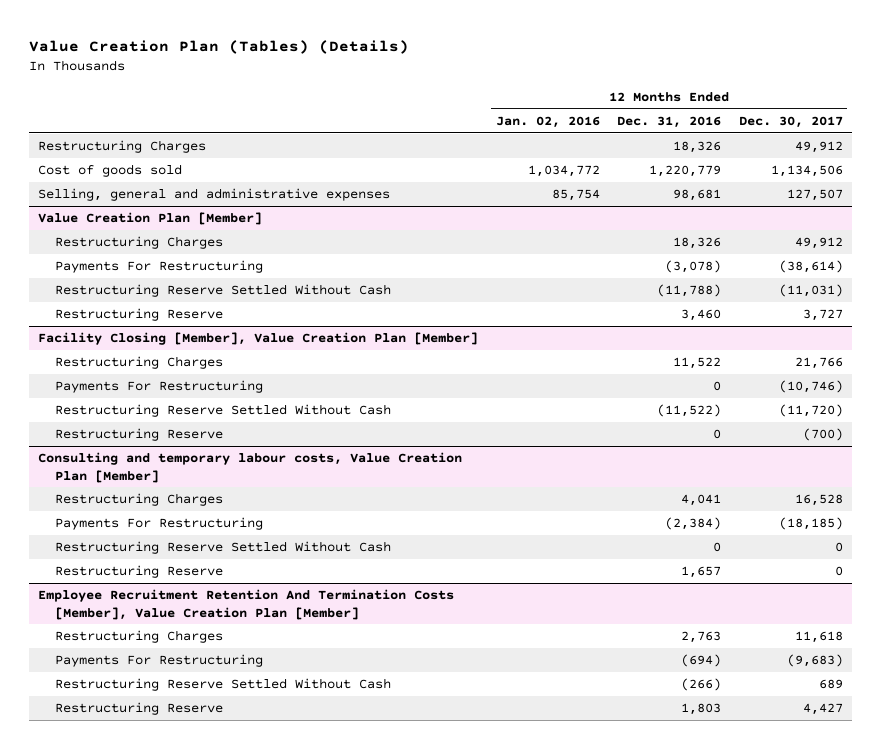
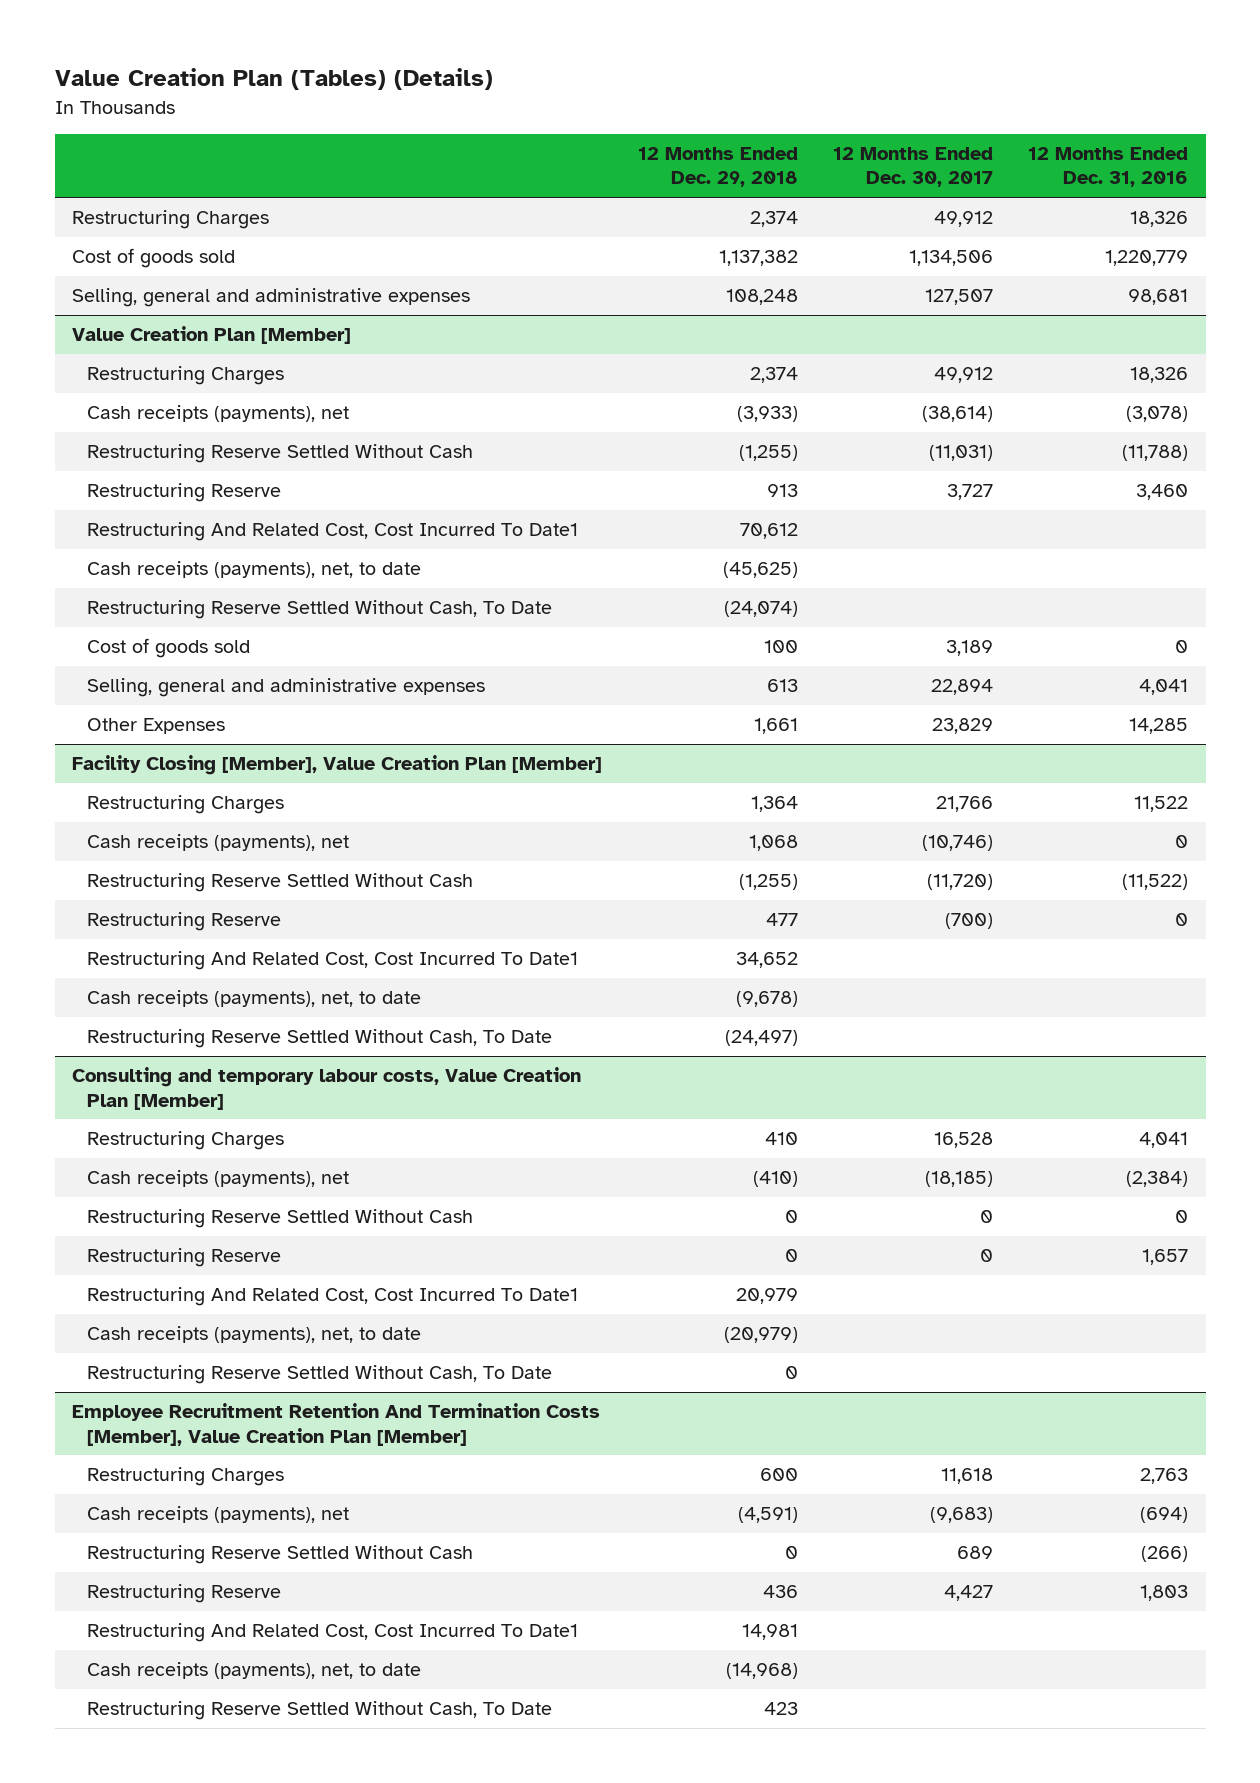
[495,115,600,128] Jan. 02, 2016 -> none
none -> [637,147,798,188] 12 Months Ended Dec. 29, 2018
[55,260,264,274] Payments For Restructuring -> [86,405,349,423] Cash receipts (payments), net
none -> [86,522,578,542] Restructuring And Related Cost, Cost Incurred To Date1
none -> [86,561,421,579] Cash receipts (payments), net, to date
none -> [86,600,552,620] Restructuring Reserve Settled Without Cash, To Date
none -> [86,638,250,659] Cost of goods sold
none -> [86,678,485,698] Selling, general and administrative expenses
none -> [86,718,225,735] Other Expenses
[55,380,264,394] Payments For Restructuring -> [86,834,349,852] Cash receipts (payments), net
none -> [86,951,578,971] Restructuring And Related Cost, Cost Incurred To Date1
none -> [86,990,421,1008] Cash receipts (payments), net, to date
none -> [86,1029,552,1049] Restructuring Reserve Settled Without Cash, To Date
[55,517,264,531] Payments For Restructuring -> [86,1170,349,1188] Cash receipts (payments), net
none -> [86,1287,578,1307] Restructuring And Related Cost, Cost Incurred To Date1
none -> [86,1326,421,1344] Cash receipts (payments), net, to date
none -> [86,1365,552,1385] Restructuring Reserve Settled Without Cash, To Date
[55,654,264,668] Payments For Restructuring -> [86,1506,349,1524] Cash receipts (payments), net
none -> [86,1623,578,1643] Restructuring And Related Cost, Cost Incurred To Date1
none -> [86,1662,421,1680] Cash receipts (payments), net, to date
none -> [86,1701,552,1721] Restructuring Reserve Settled Without Cash, To Date

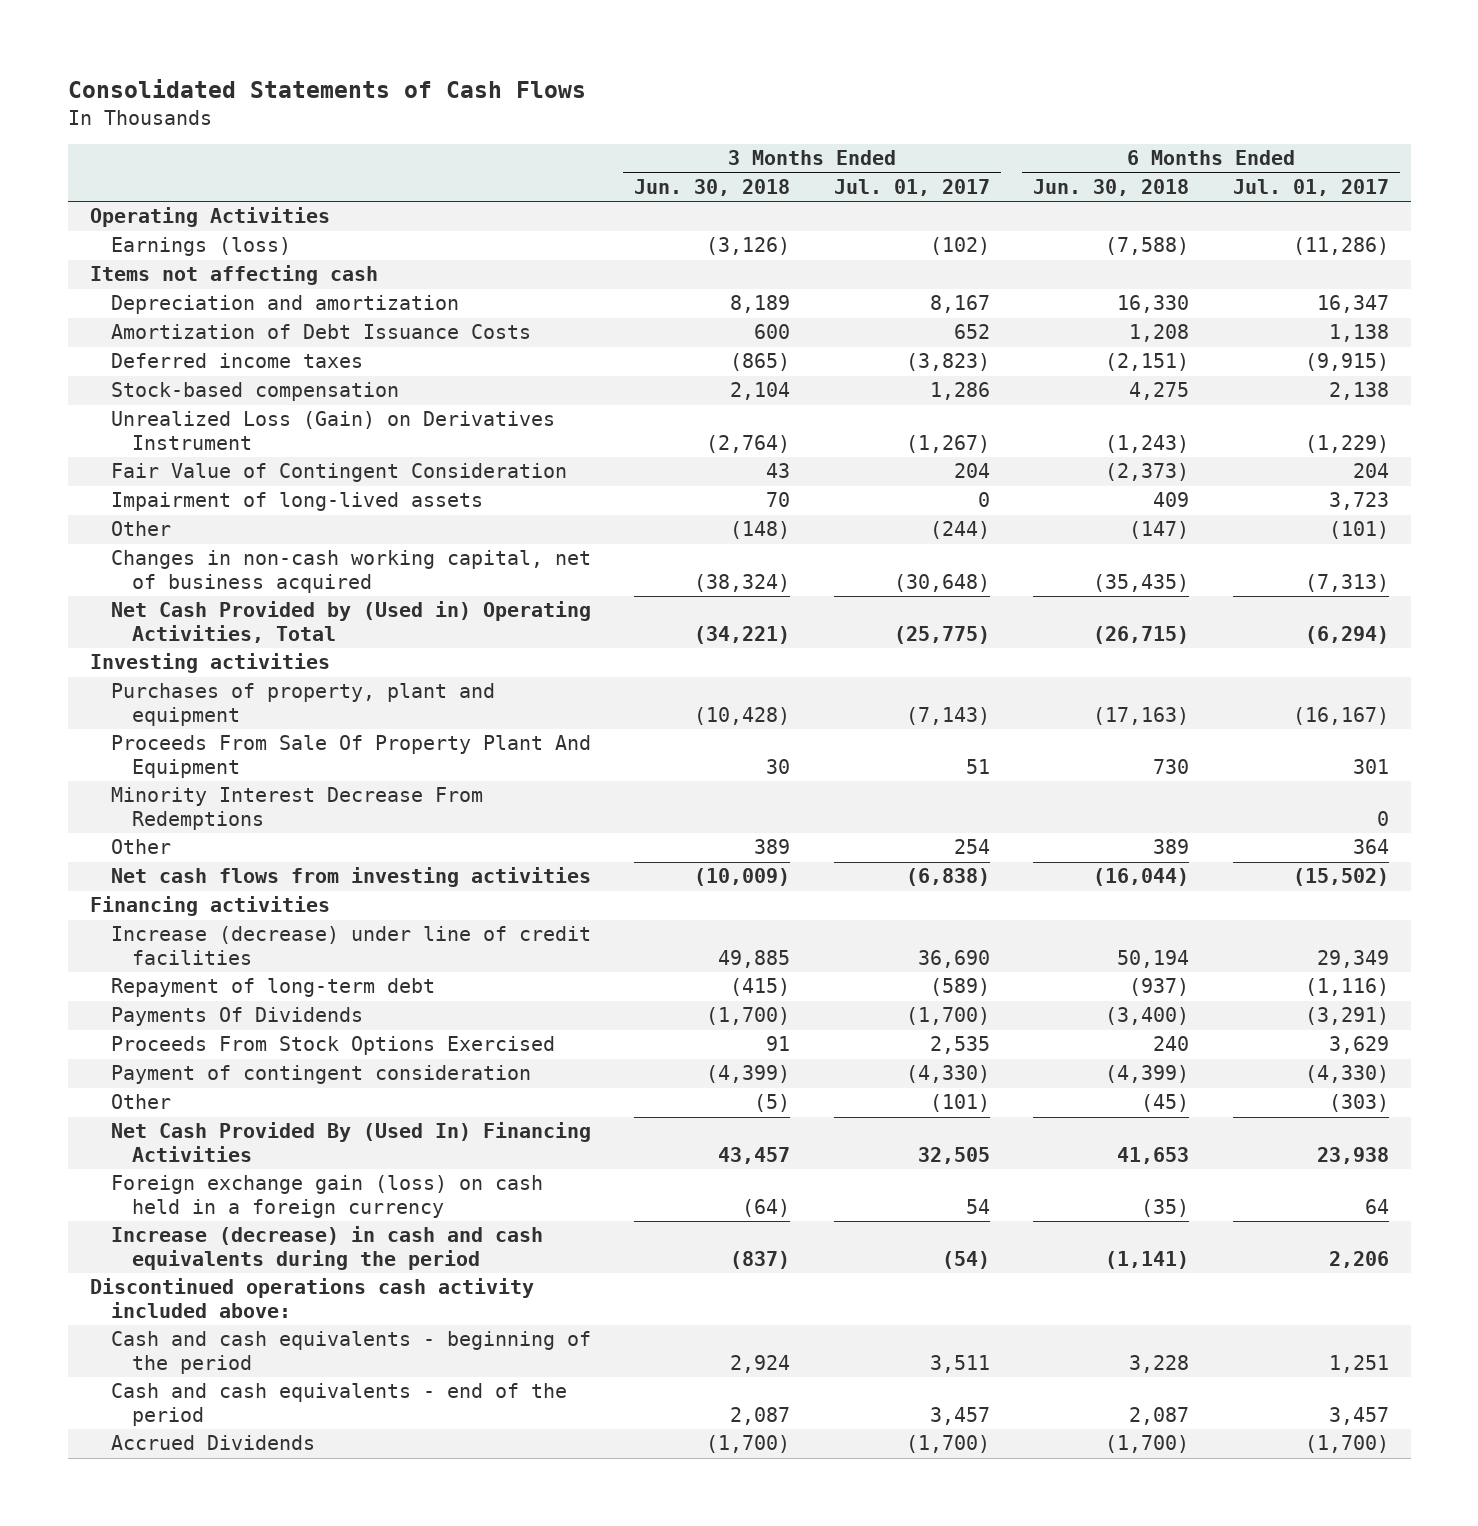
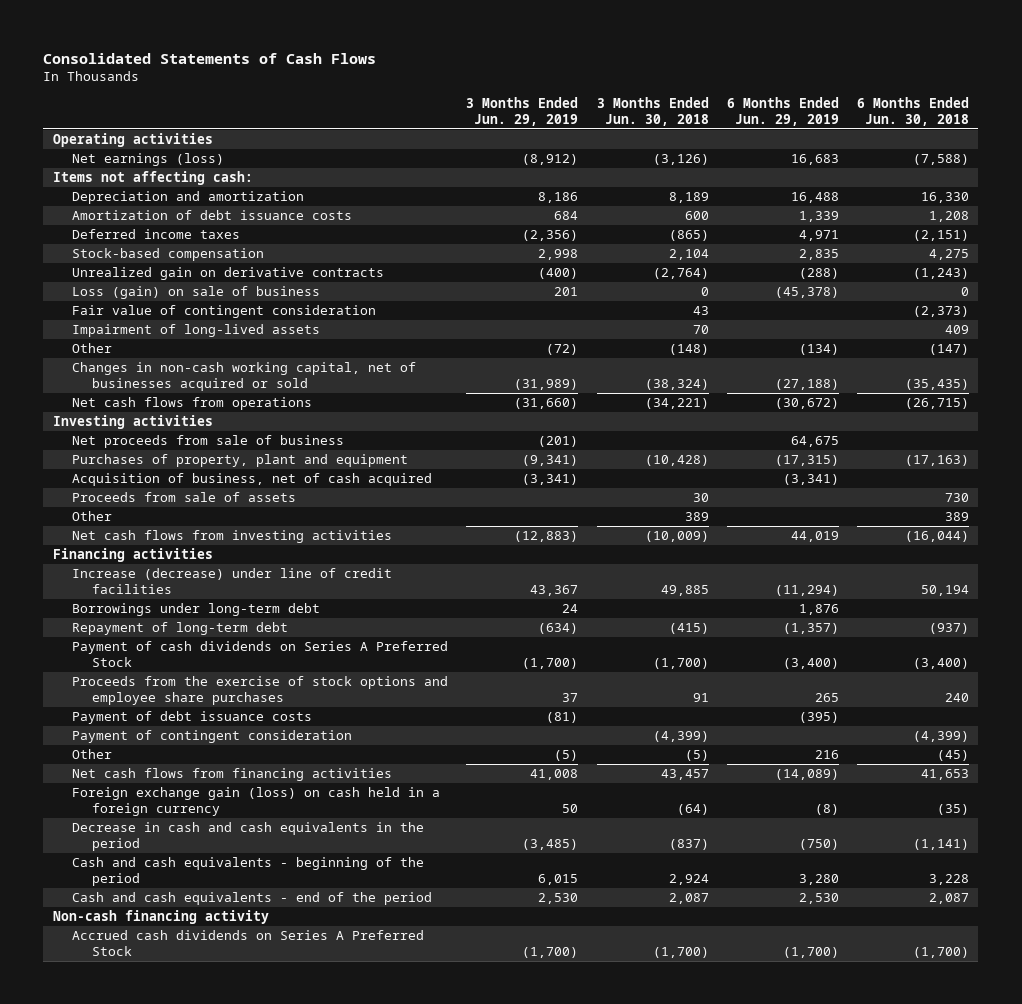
[833,178,990,196] Jul. 01, 2017 -> none
[1232,178,1389,196] Jul. 01, 2017 -> none
none -> [466,97,579,126] 3 Months Ended Jun. 29, 2019
none -> [726,97,839,126] 6 Months Ended Jun. 29, 2019
[89,207,330,228] Operating Activities -> [52,133,213,148] Operating activities
[110,237,291,257] Earnings (loss) -> [72,153,225,167] Net earnings (loss)
[89,265,378,286] Items not affecting cash -> [52,171,253,186] Items not affecting cash:
[110,324,531,340] Amortization of Debt Issuance Costs -> [72,210,353,221] Amortization of debt issuance costs
[110,411,555,450] Unrealized Loss (Gain) on Derivatives Instrument -> [72,267,385,281] Unrealized gain on derivative contracts
none -> [72,286,321,300] Loss (gain) on sale of business
[110,463,567,483] Fair Value of Contingent Consideration -> [72,305,377,319] Fair value of contingent consideration
[110,550,591,593] Changes in non-cash working capital, net of business acquired -> [72,362,417,391] Changes in non-cash working capital, net of businesses acquired or sold
[110,601,591,643] Net Cash Provided by (Used in) Operating Activities, Total -> [72,397,313,411] Net cash flows from operations
none -> [72,435,345,449] Net proceeds from sale of business
[110,787,483,830] Minority Interest Decrease From Redemptions -> none
none -> [72,473,433,487] Acquisition of business, net of cash acquired
[110,735,591,778] Proceeds From Sale Of Property Plant And Equipment -> [72,492,297,503] Proceeds from sale of assets
none -> [72,603,321,617] Borrowings under long-term debt
[110,1007,363,1027] Payments Of Dividends -> [72,641,449,667] Payment of cash dividends on Series A Preferred Stock
[110,1036,555,1056] Proceeds From Stock Options Exercised -> [72,676,449,705] Proceeds from the exercise of stock options and employee share purchases
none -> [72,711,313,725] Payment of debt issuance costs
[110,1122,591,1162] Net Cash Provided By (Used In) Financing Activities -> [72,768,393,782] Net cash flows from financing activities
[89,1278,534,1318] Discontinued operations cash activity included above: -> none
[110,1226,543,1270] Increase (decrease) in cash and cash equivalents during the period -> [72,822,425,851] Decrease in cash and cash equivalents in the period
none -> [52,910,269,925] Non-cash financing activity
[110,1435,315,1451] Accrued Dividends -> [72,930,425,956] Accrued cash dividends on Series A Preferred Stock

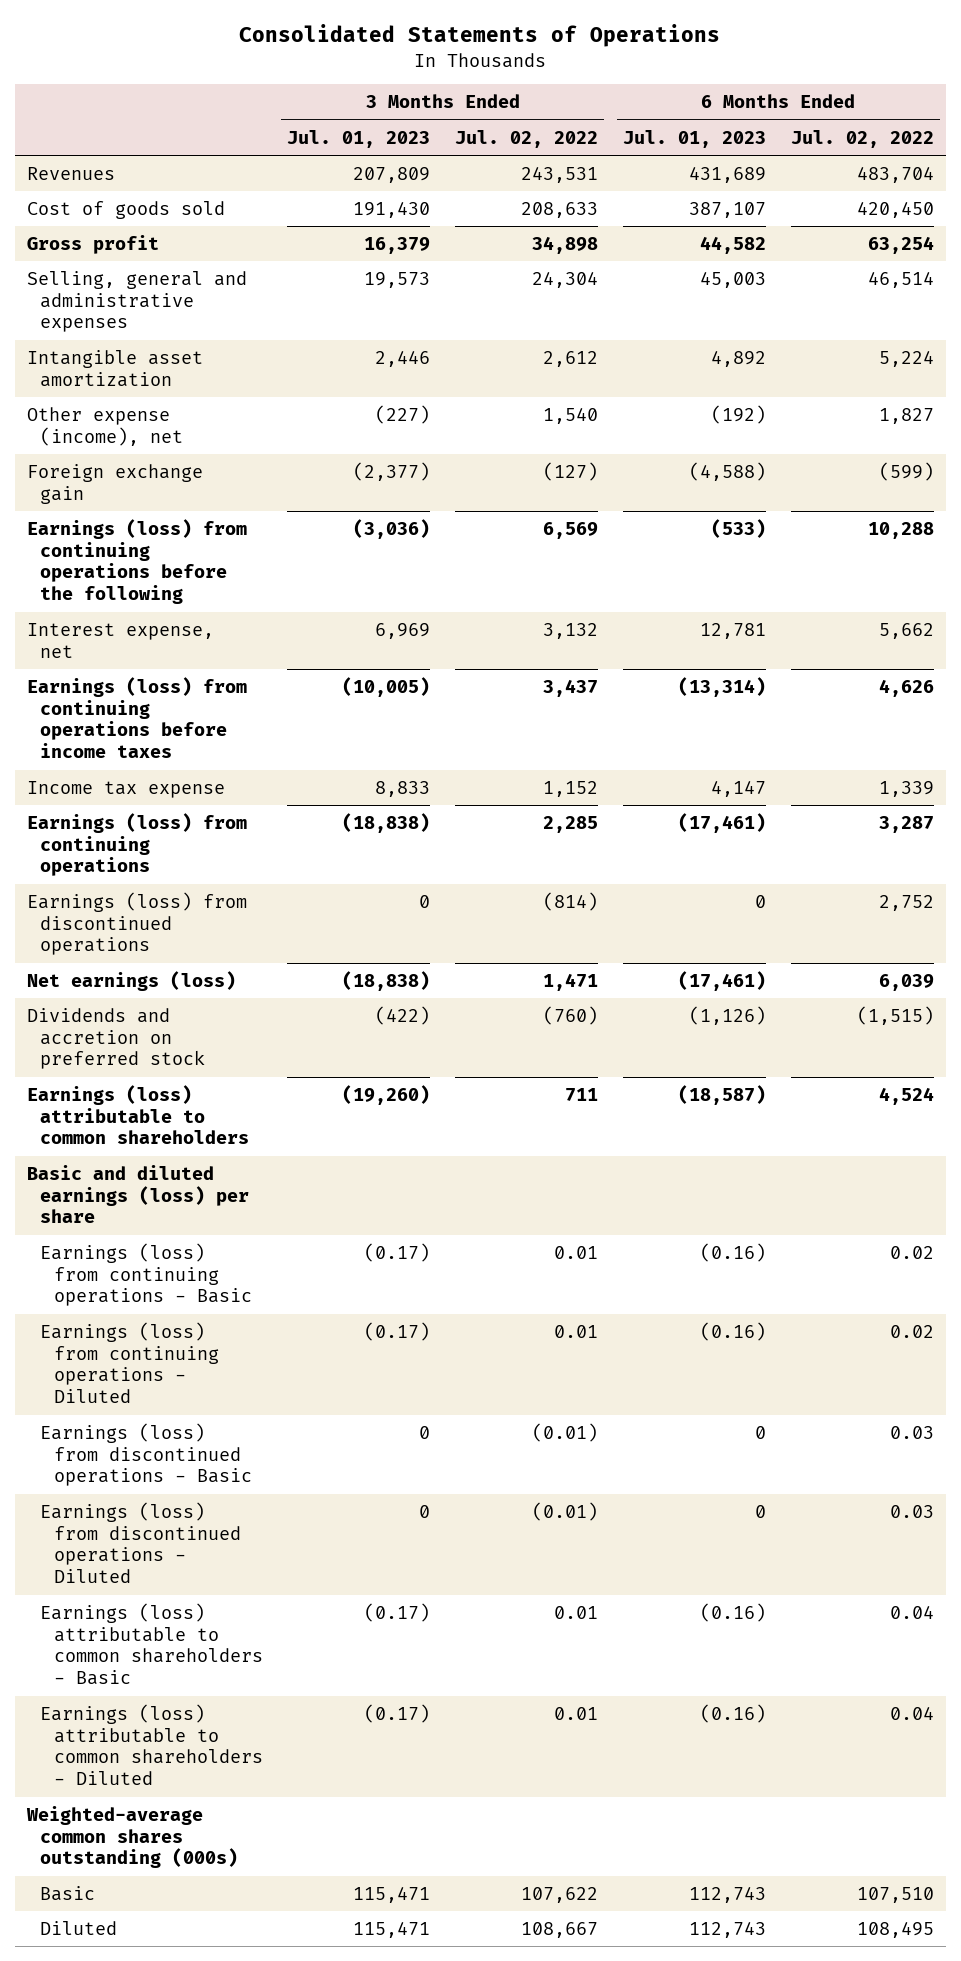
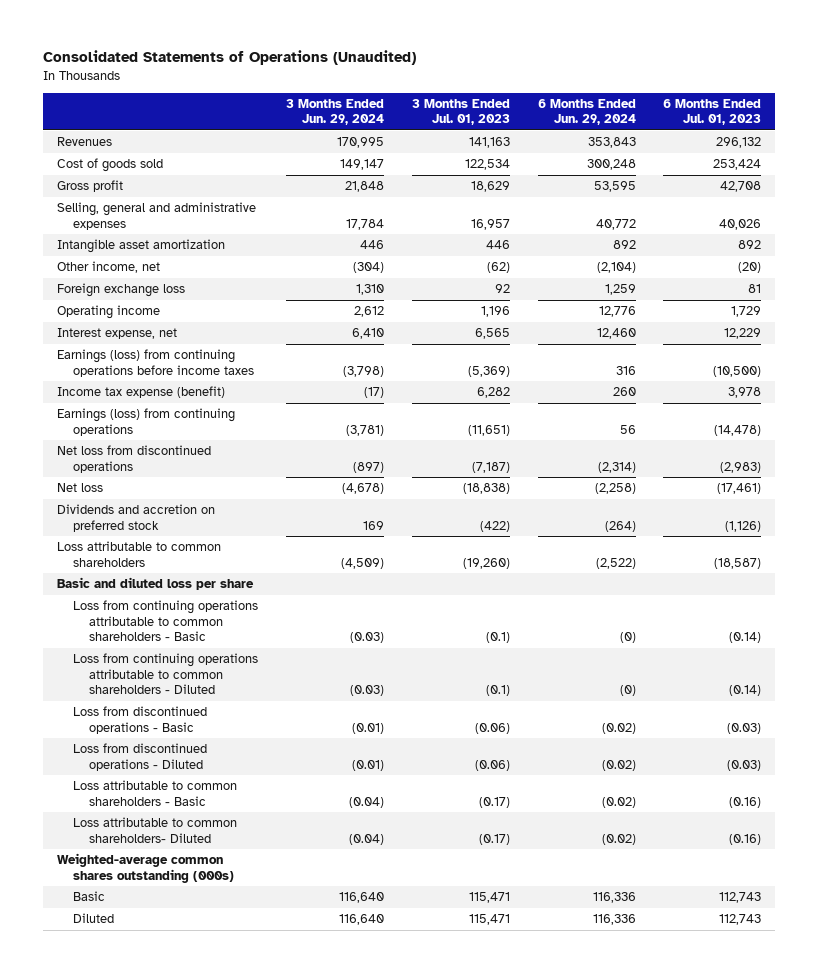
[239,24,721,48] Consolidated Statements of Operations -> [42,50,416,66] Consolidated Statements of Operations (Unaudited)
[455,129,599,148] Jul. 02, 2022 -> none
[790,129,934,148] Jul. 02, 2022 -> none
none -> [285,98,384,126] 3 Months Ended Jun. 29, 2024
none -> [537,98,636,126] 6 Months Ended Jun. 29, 2024
[27,518,248,605] Earnings (loss) from continuing operations before the following -> none
[353,166,431,183] 207,809 -> [468,137,510,149] 141,163
[688,166,766,183] 431,689 -> [716,137,762,149] 296,132
[353,201,431,218] 191,430 -> [464,159,510,171] 122,534
[688,201,766,218] 387,107 -> [713,159,762,171] 253,424
[364,236,431,254] 16,379 -> [470,181,510,193] 18,629
[699,235,766,254] 44,582 -> [720,181,762,193] 42,708
[364,271,431,288] 19,573 -> [470,218,510,230] 16,957
[699,271,766,288] 45,003 -> [719,218,762,230] 40,026
[375,350,431,367] 2,446 -> [485,240,510,250] 446
[710,350,766,367] 4,892 -> [738,240,762,250] 892
[27,406,184,446] Other expense (income), net -> [56,261,160,274] Other income, net
[375,404,431,424] (227) -> [486,262,510,274] (62)
[710,404,766,424] (192) -> [738,262,762,274] (20)
[27,463,204,504] Foreign exchange gain -> [56,283,185,298] Foreign exchange loss
[353,461,431,481] (2,377) -> [494,284,510,294] 92
[688,461,766,481] (4,588) -> [748,284,762,294] 81
none -> [56,305,160,320] Operating income
[375,622,431,639] 6,969 -> [474,328,510,340] 6,565
[699,622,766,639] 12,781 -> [724,328,762,340] 12,229
[342,676,431,697] (10,005) -> [467,365,510,377] (5,369)
[677,676,766,697] (13,314) -> [713,365,762,377] (10,500)
[27,780,226,798] Income tax expense -> [56,386,225,399] Income tax expense (benefit)
[375,780,431,797] 8,833 -> [476,387,510,399] 6,282
[710,780,766,797] 4,147 -> [728,387,762,399] 3,978
[342,812,431,833] (18,838) -> [467,424,510,436] (11,651)
[677,812,766,833] (17,461) -> [714,424,762,436] (14,478)
[27,891,248,956] Earnings (loss) from discontinued operations -> [56,445,211,473] Net loss from discontinued operations
[419,894,431,908] 0 -> [471,461,510,473] (7,187)
[754,894,766,908] 0 -> [720,461,762,473] (2,983)
[27,970,237,991] Net earnings (loss) -> [56,483,103,493] Net loss
[27,1084,250,1145] Earnings (loss) attributable to common shareholders -> [56,541,221,567] Loss attributable to common shareholders
[27,1164,250,1224] Basic and diluted earnings (loss) per share -> [56,577,254,591] Basic and diluted loss per share
[40,1242,252,1307] Earnings (loss) from continuing operations - Basic -> [72,600,258,642] Loss from continuing operations attributable to common shareholders - Basic
[364,1242,431,1262] (0.17) -> [485,632,510,644] (0.1)
[699,1242,766,1262] (0.16) -> [729,632,762,644] (0.14)
[40,1321,219,1404] Earnings (loss) from continuing operations - Diluted -> [72,653,258,695] Loss from continuing operations attributable to common shareholders - Diluted
[364,1321,431,1341] (0.17) -> [485,685,510,697] (0.1)
[699,1321,766,1341] (0.16) -> [729,685,762,697] (0.14)
[40,1422,252,1487] Earnings (loss) from discontinued operations - Basic -> [72,706,207,734] Loss from discontinued operations - Basic
[419,1425,431,1439] 0 -> [474,722,510,734] (0.06)
[754,1425,766,1439] 0 -> [727,722,762,734] (0.03)
[40,1501,241,1584] Earnings (loss) from discontinued operations - Diluted -> [72,743,207,771] Loss from discontinued operations - Diluted
[419,1504,431,1518] 0 -> [474,759,510,771] (0.06)
[754,1504,766,1518] 0 -> [727,759,762,771] (0.03)
[40,1602,263,1686] Earnings (loss) attributable to common shareholders - Basic -> [72,780,237,806] Loss attributable to common shareholders - Basic
[40,1703,263,1786] Earnings (loss) attributable to common shareholders - Diluted -> [72,817,237,843] Loss attributable to common shareholders- Diluted

